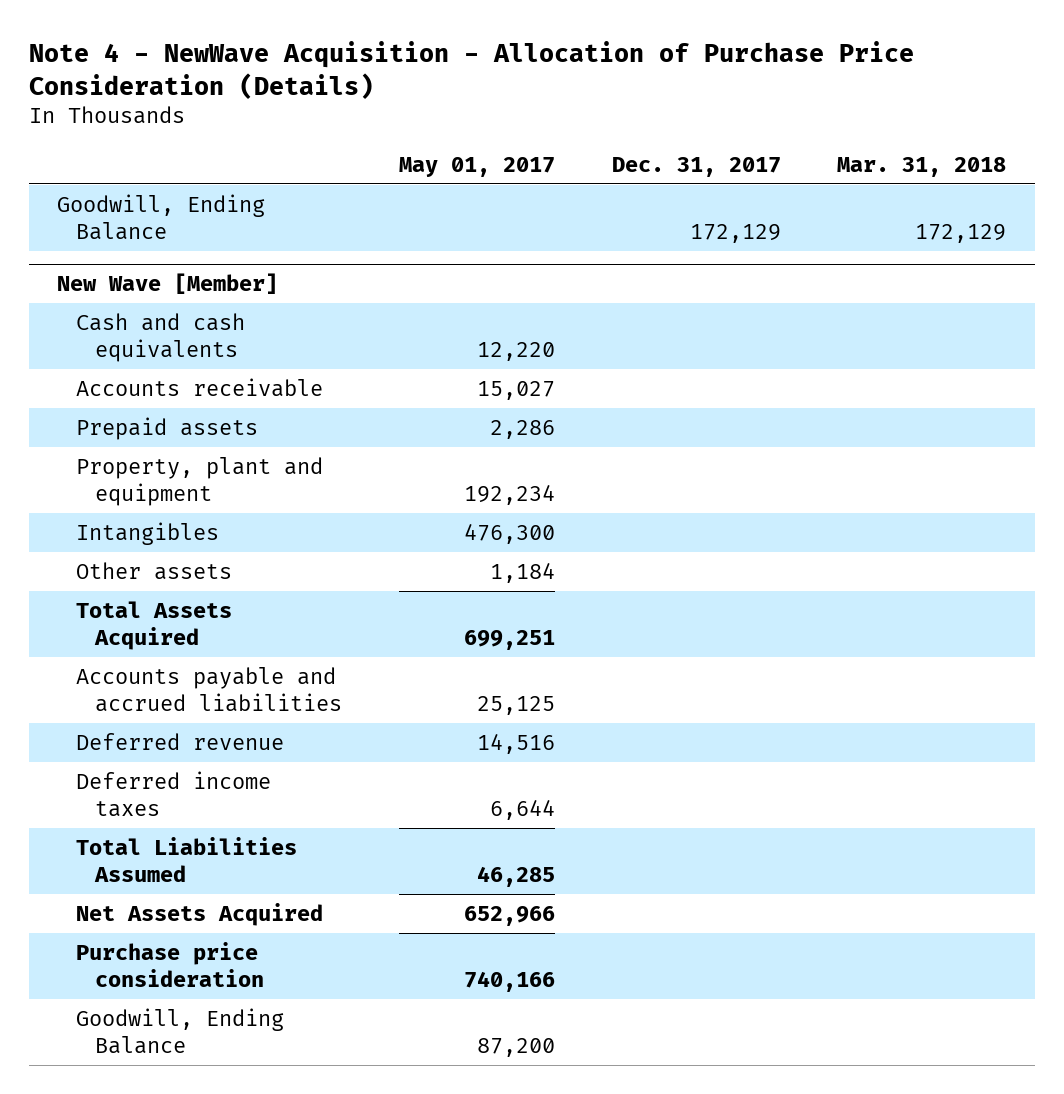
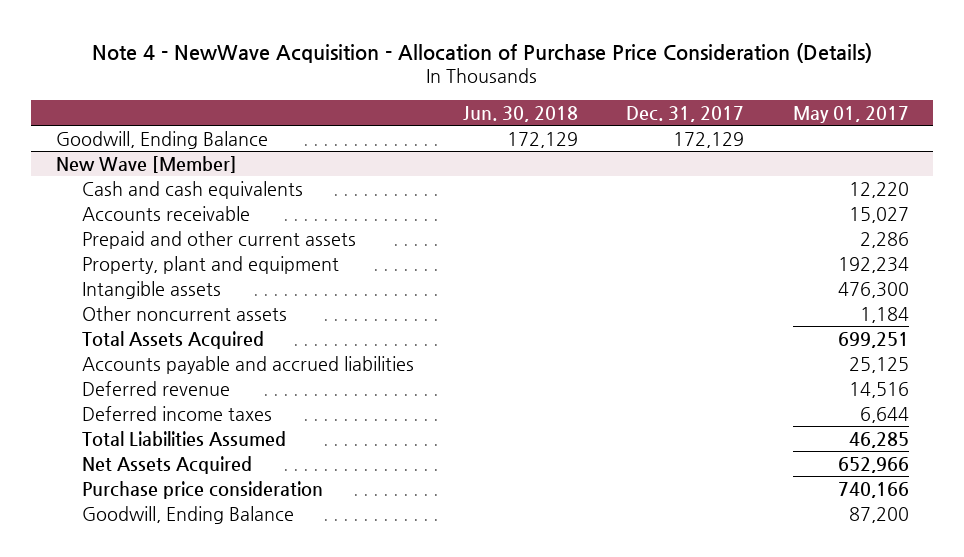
[837,156,1007,177] Mar. 31, 2018 -> none
none -> [462,105,578,122] Jun. 30, 2018
[76,416,259,440] Prepaid assets -> [81,230,356,249] Prepaid and other current assets
[76,521,220,545] Intangibles -> [81,280,221,299] Intangible assets
[76,561,233,580] Other assets -> [81,305,287,321] Other noncurrent assets

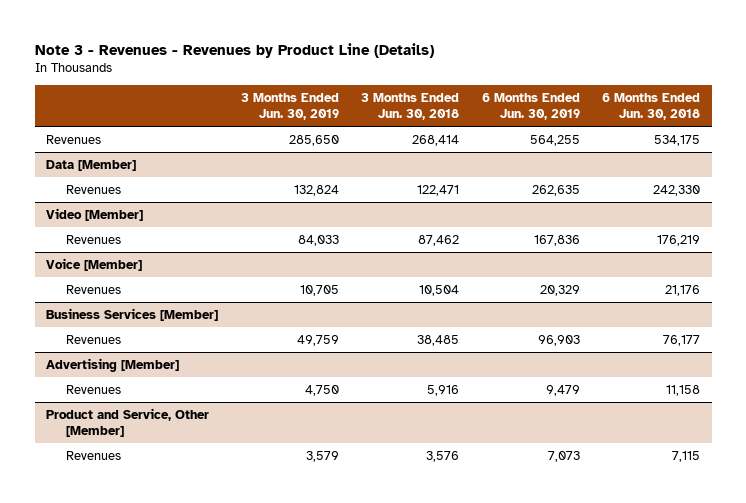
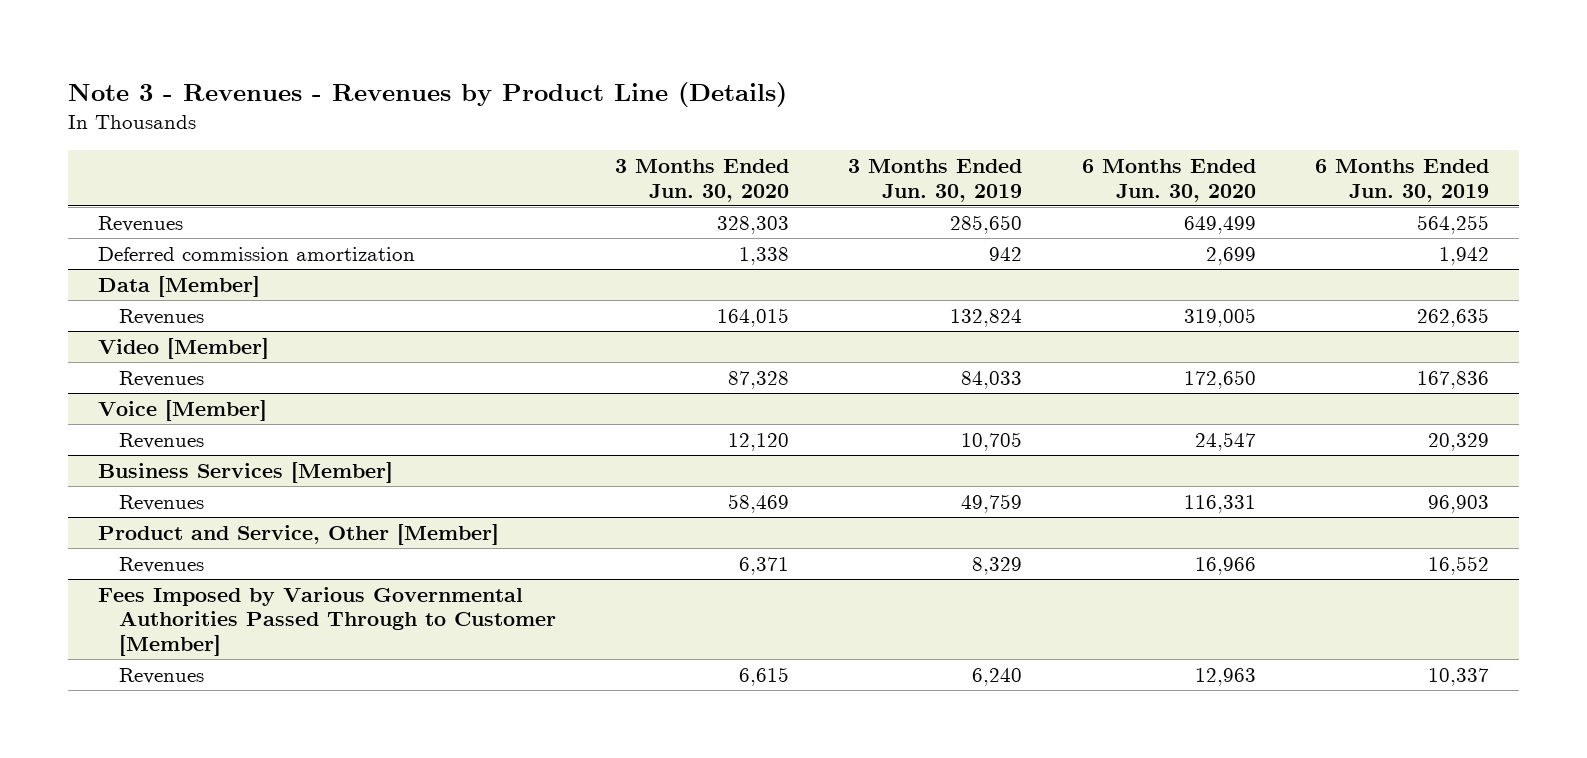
[361,93,460,121] 3 Months Ended Jun. 30, 2018 -> none
[602,93,701,121] 6 Months Ended Jun. 30, 2018 -> none
none -> [615,158,790,202] 3 Months Ended Jun. 30, 2020
none -> [1081,158,1256,202] 6 Months Ended Jun. 30, 2020
none -> [97,246,415,261] Deferred commission amortization
[46,357,180,372] Advertising [Member] -> none
[66,384,122,394] Revenues -> none
[305,450,339,462] 3,579 -> [972,556,1023,575] 8,329
[547,450,580,462] 7,073 -> [1428,555,1490,575] 16,552
none -> [97,586,556,656] Fees Imposed by Various Governmental Authorities Passed Through to Customer [Member]
none -> [118,667,204,684] Revenues

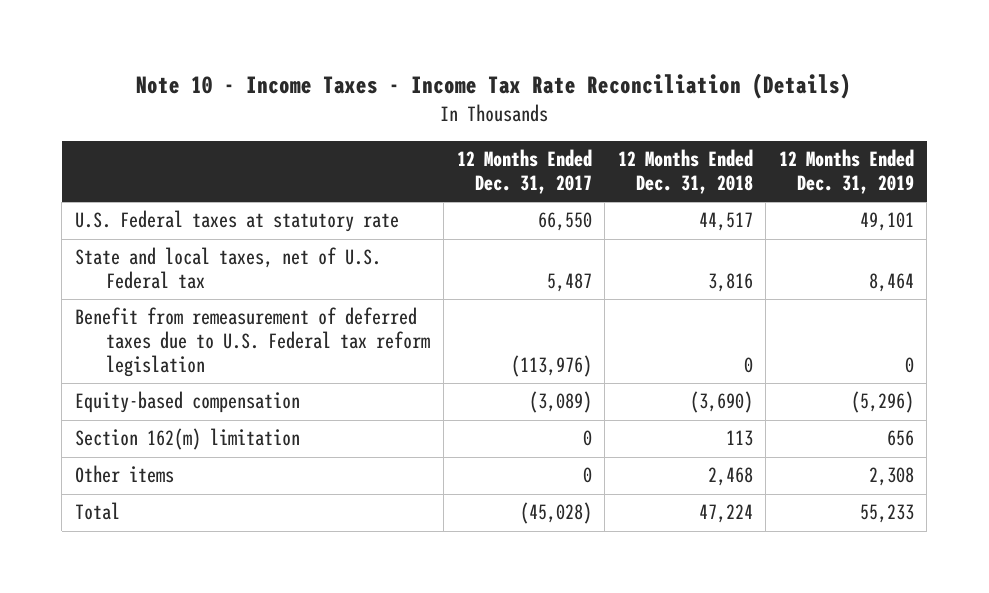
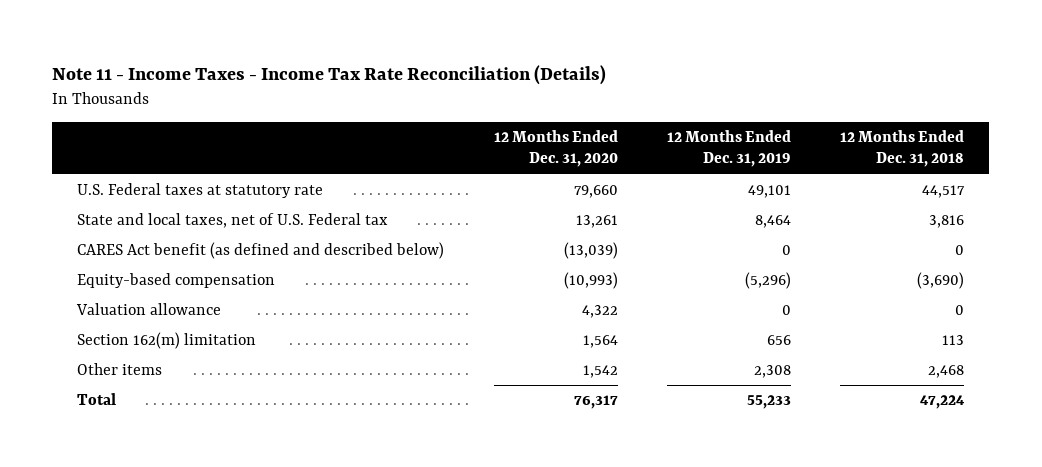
[136,73,852,100] Note 10 - Income Taxes - Income Tax Rate Reconciliation (Details) -> [52,64,607,85] Note 11 - Income Taxes - Income Tax Rate Reconciliation (Details)
[456,149,592,194] 12 Months Ended Dec. 31, 2017 -> none
none -> [493,130,618,168] 12 Months Ended Dec. 31, 2020
[74,307,431,377] Benefit from remeasurement of deferred taxes due to U.S. Federal tax reform legislation -> none
none -> [77,242,445,260] CARES Act benefit (as defined and described below)
none -> [76,303,222,316] Valuation allowance

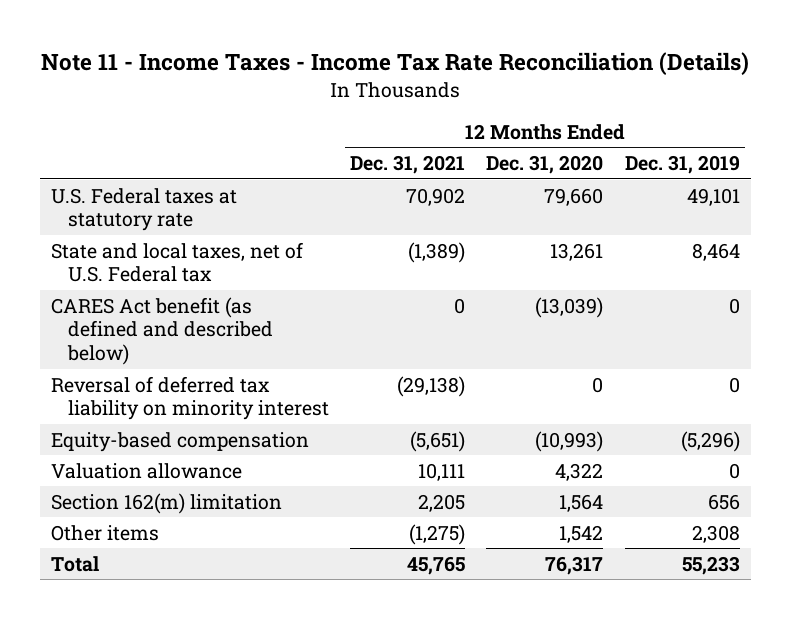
[840,130,965,168] 12 Months Ended Dec. 31, 2018 -> none
none -> [350,155,466,175] Dec. 31, 2021
none -> [50,375,329,421] Reversal of deferred tax liability on minority interest

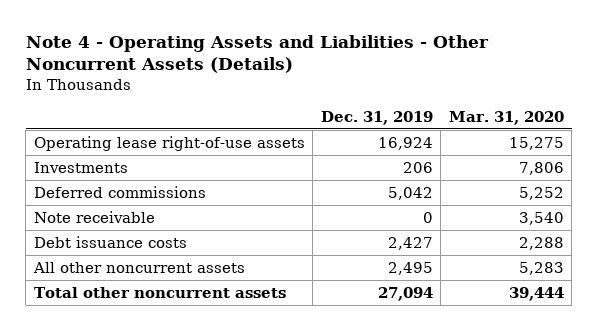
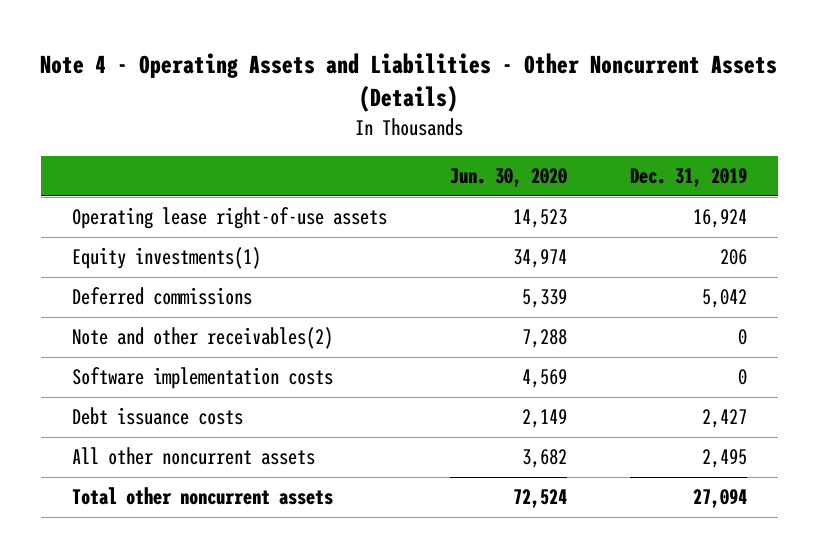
[448,110,564,125] Mar. 31, 2020 -> none
none -> [449,168,567,188] Jun. 30, 2020
[33,161,128,173] Investments -> [72,247,262,270] Equity investments(1)
[33,210,155,223] Note receivable -> [72,327,334,350] Note and other receivables(2)
none -> [72,367,334,390] Software implementation costs

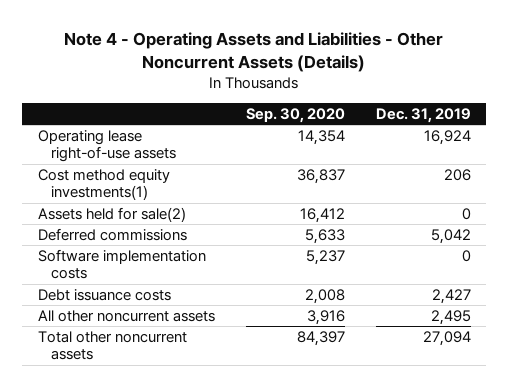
[449,168,567,188] Jun. 30, 2020 -> none
none -> [245,107,345,123] Sep. 30, 2020
[72,247,262,270] Equity investments(1) -> [37,168,170,201] Cost method equity investments(1)
none -> [37,206,186,222] Assets held for sale(2)
[72,327,334,350] Note and other receivables(2) -> none

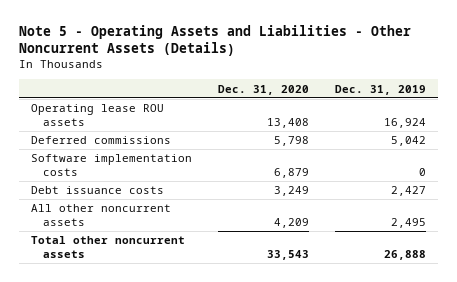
[64,32,444,73] Note 4 - Operating Assets and Liabilities - Other Noncurrent Assets (Details) -> [18,25,411,57] Note 5 - Operating Assets and Liabilities - Other Noncurrent Assets (Details)
[245,107,345,123] Sep. 30, 2020 -> none
none -> [218,84,310,95] Dec. 31, 2020
[37,168,170,201] Cost method equity investments(1) -> none
[37,206,186,222] Assets held for sale(2) -> none
[37,129,177,163] Operating lease right-of-use assets -> [31,104,165,126] Operating lease ROU assets
[422,330,471,346] 27,094 -> [383,249,426,260] 26,888

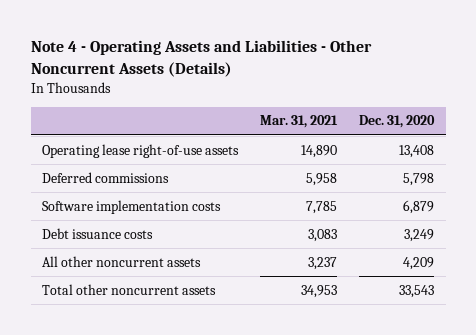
[18,25,411,57] Note 5 - Operating Assets and Liabilities - Other Noncurrent Assets (Details) -> [30,40,372,77] Note 4 - Operating Assets and Liabilities - Other Noncurrent Assets (Details)
[334,84,426,95] Dec. 31, 2019 -> none
none -> [260,115,339,129] Mar. 31, 2021
[31,104,165,126] Operating lease ROU assets -> [41,143,239,158] Operating lease right-of-use assets

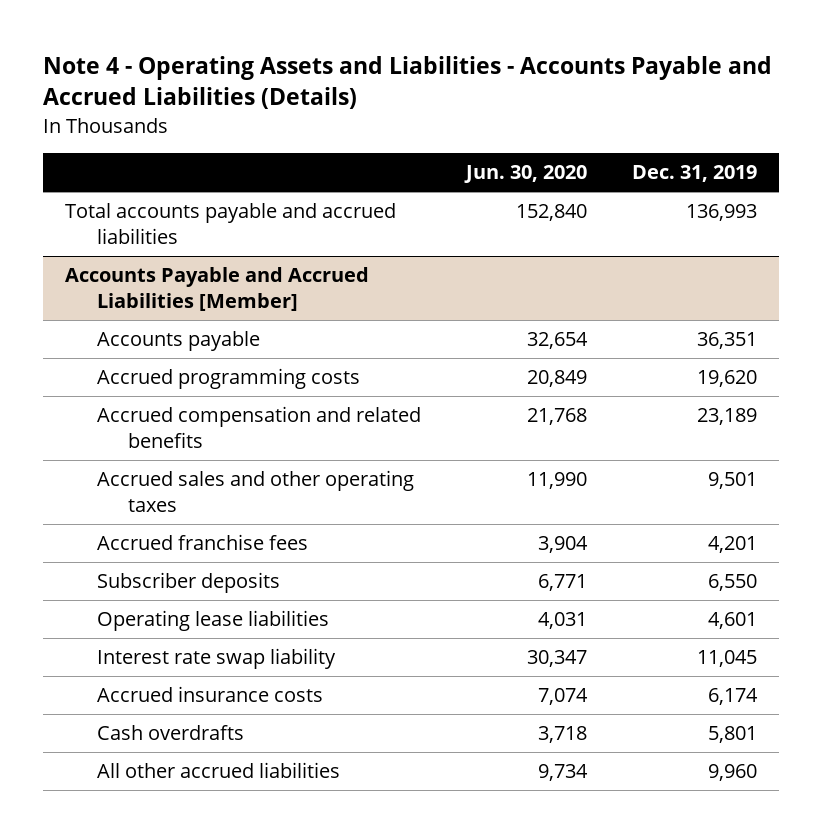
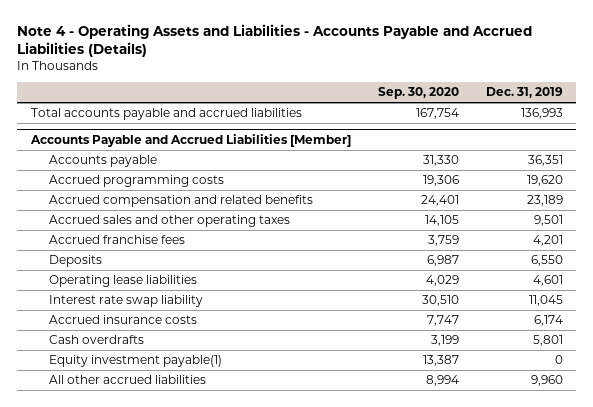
[463,165,587,184] Jun. 30, 2020 -> none
none -> [377,87,459,100] Sep. 30, 2020
[96,572,280,594] Subscriber deposits -> [48,255,102,268] Deposits
none -> [48,355,222,368] Equity investment payable(1)

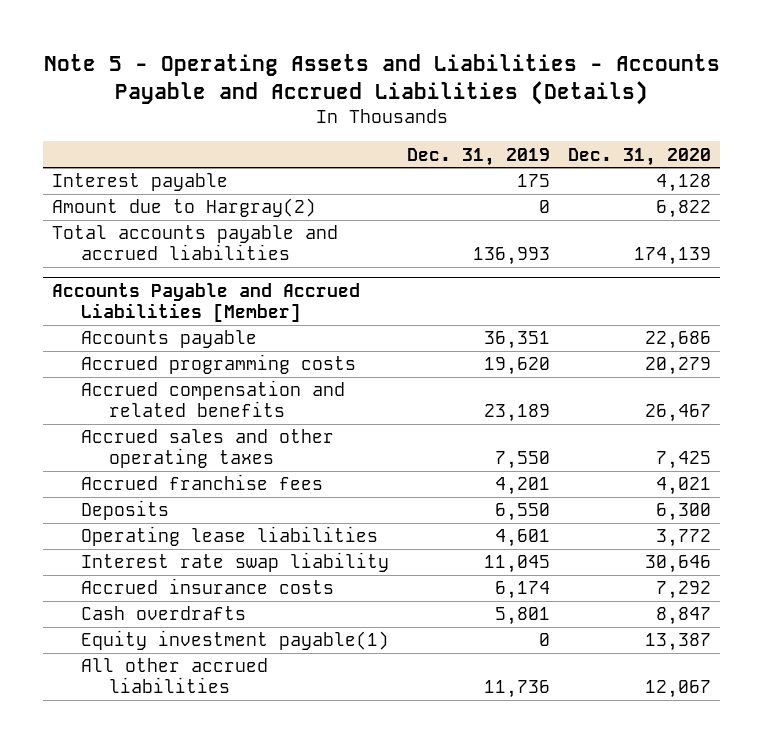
[17,23,533,58] Note 4 - Operating Assets and Liabilities - Accounts Payable and Accrued Liabilities (Details) -> [43,53,720,105] Note 5 - Operating Assets and Liabilities - Accounts Payable and Accrued Liabilities (Details)
[377,87,459,100] Sep. 30, 2020 -> none
none -> [568,147,712,166] Dec. 31, 2020
none -> [51,173,228,192] Interest payable
none -> [51,198,316,218] Amount due to Hargray(2)
[533,215,563,227] 9,501 -> [494,451,550,470] 7,550
[530,375,563,387] 9,960 -> [483,680,550,699] 11,736

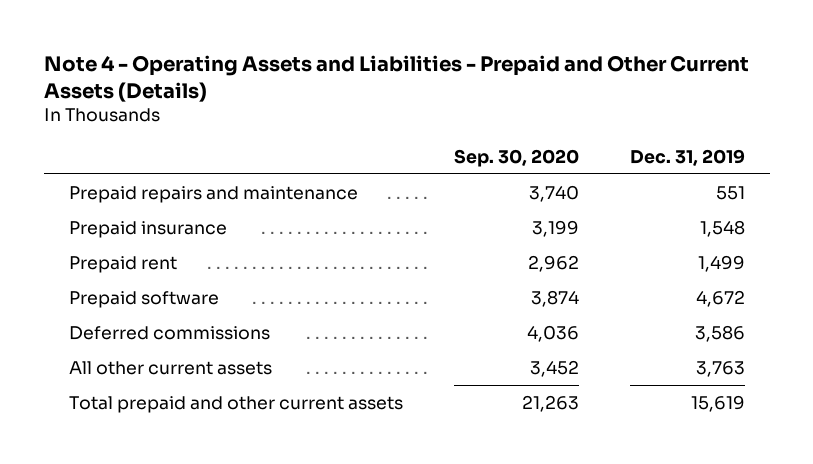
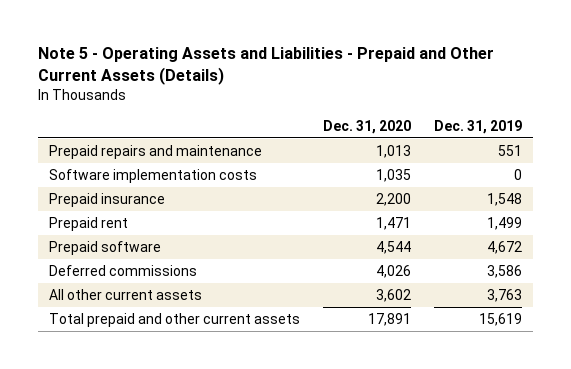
[43,54,749,102] Note 4 - Operating Assets and Liabilities - Prepaid and Other Current Assets (Details) -> [37,47,494,86] Note 5 - Operating Assets and Liabilities - Prepaid and Other Current Assets (Details)
[453,148,579,167] Sep. 30, 2020 -> none
none -> [322,119,411,134] Dec. 31, 2020
none -> [49,168,258,183] Software implementation costs

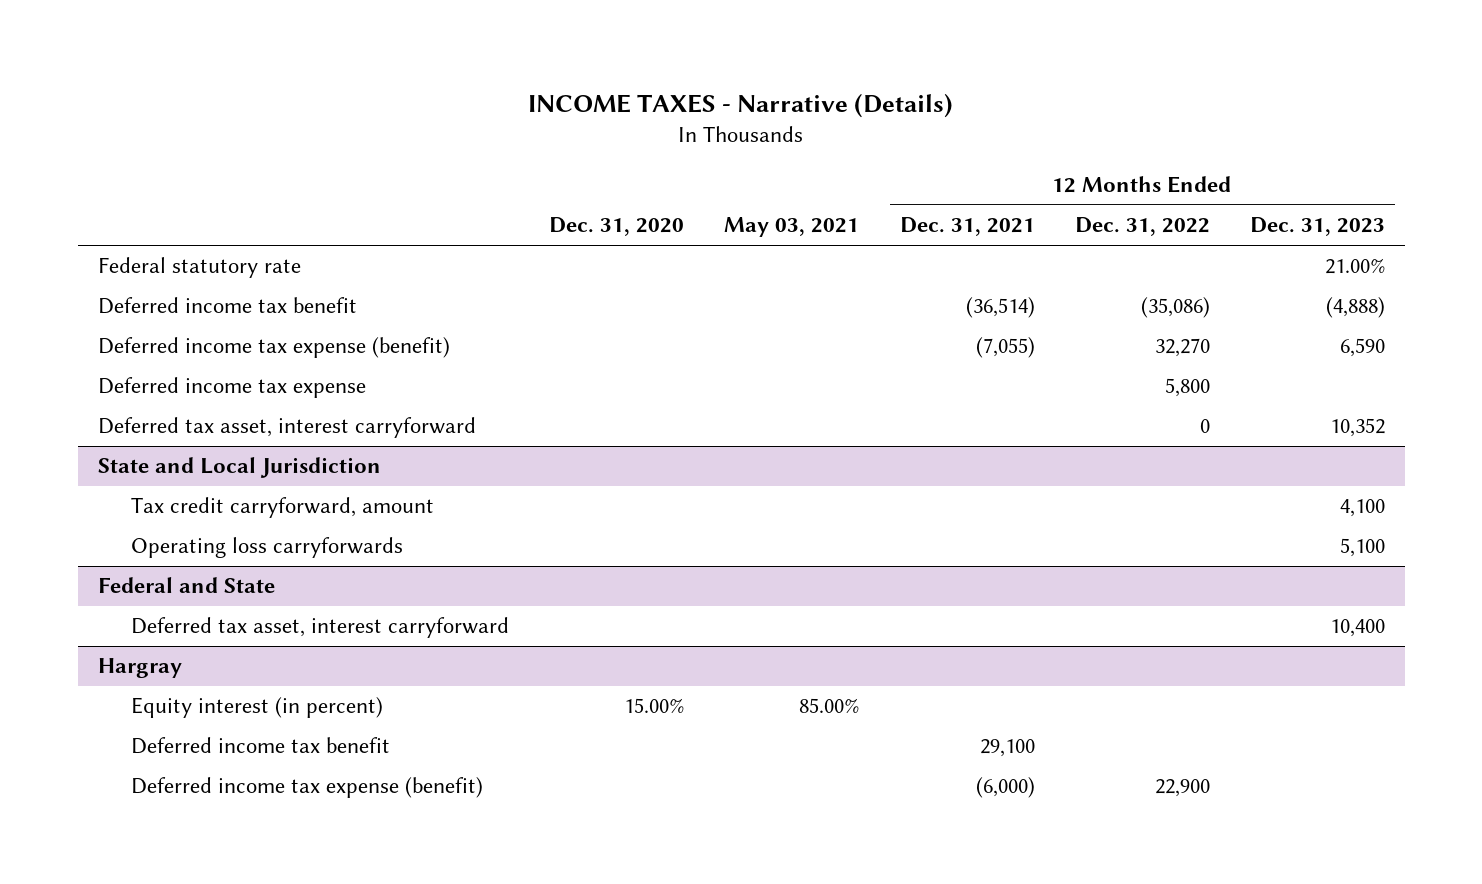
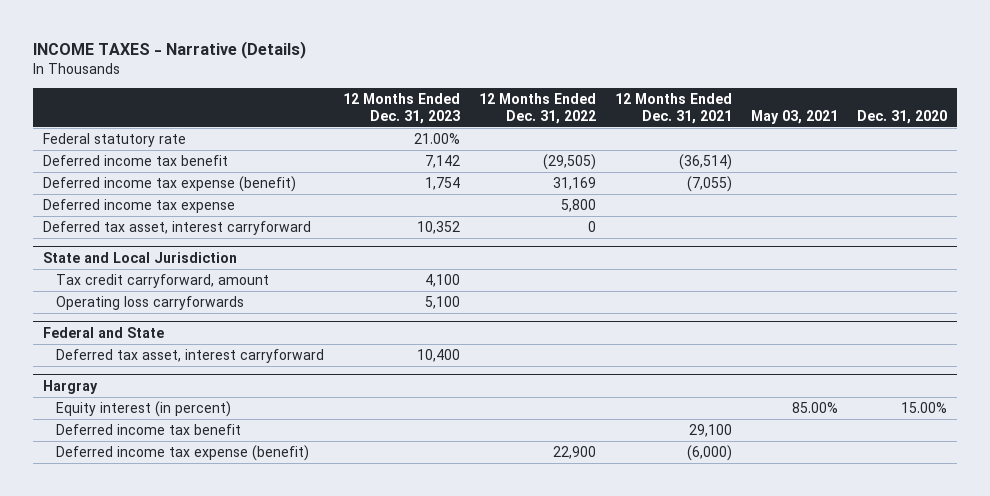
[1140,297,1210,319] (35,086) -> [542,154,596,171] (29,505)
[1325,297,1385,319] (4,888) -> [424,155,460,169] 7,142
[1154,338,1210,358] 32,270 -> [552,177,596,191] 31,169
[1339,338,1385,358] 6,590 -> [424,177,460,191] 1,754

